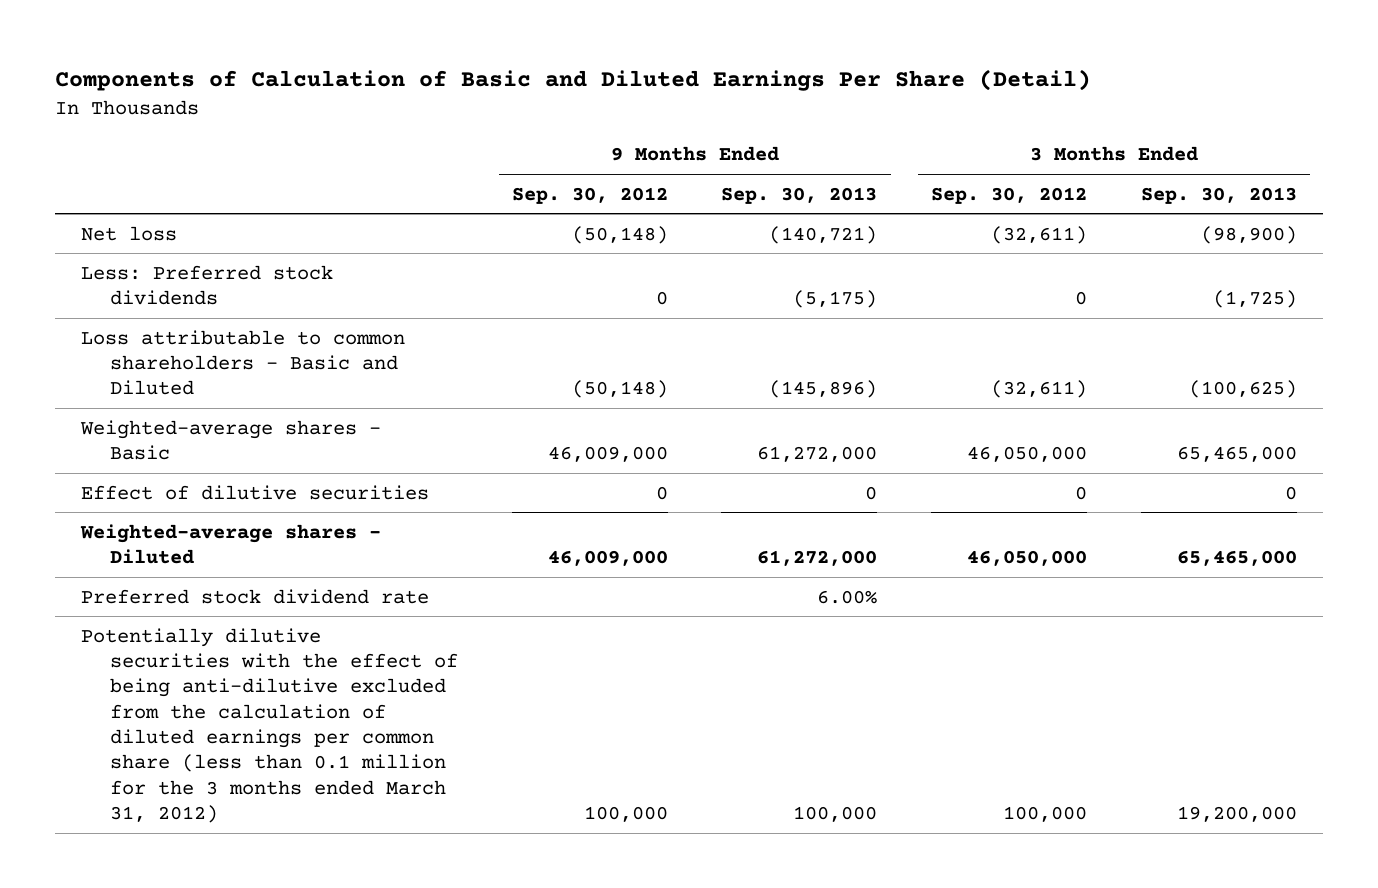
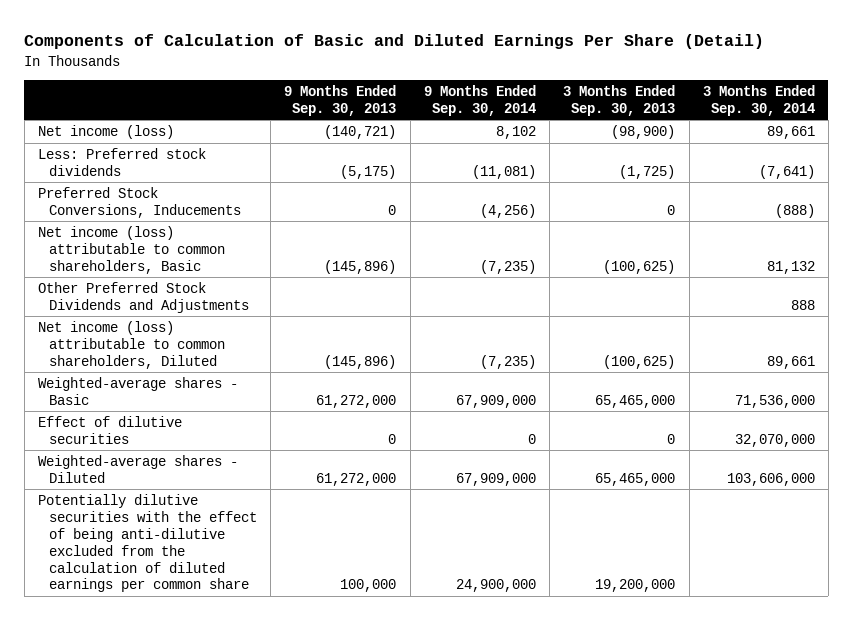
[511,186,668,204] Sep. 30, 2012 -> none
[931,186,1088,204] Sep. 30, 2012 -> none
none -> [423,84,536,116] 9 Months Ended Sep. 30, 2014
none -> [702,84,815,116] 3 Months Ended Sep. 30, 2014
[81,225,178,241] Net loss -> [38,124,175,139] Net income (loss)
none -> [38,186,242,218] Preferred Stock Conversions, Inducements
[81,329,406,396] Loss attributable to common shareholders - Basic and Diluted -> [38,225,226,274] Net income (loss) attributable to common shareholders, Basic
none -> [38,281,250,313] Other Preferred Stock Dividends and Adjustments
none -> [38,320,226,369] Net income (loss) attributable to common shareholders, Diluted
[81,588,430,604] Preferred stock dividend rate -> none
[81,627,459,823] Potentially dilutive securities with the effect of being anti-dilutive excluded from the calculation of diluted earnings per common share (less than 0.1 million for the 3 months ended March 31, 2012) -> [38,493,258,593] Potentially dilutive securities with the effect of being anti-dilutive excluded from the calculation of diluted earnings per common share

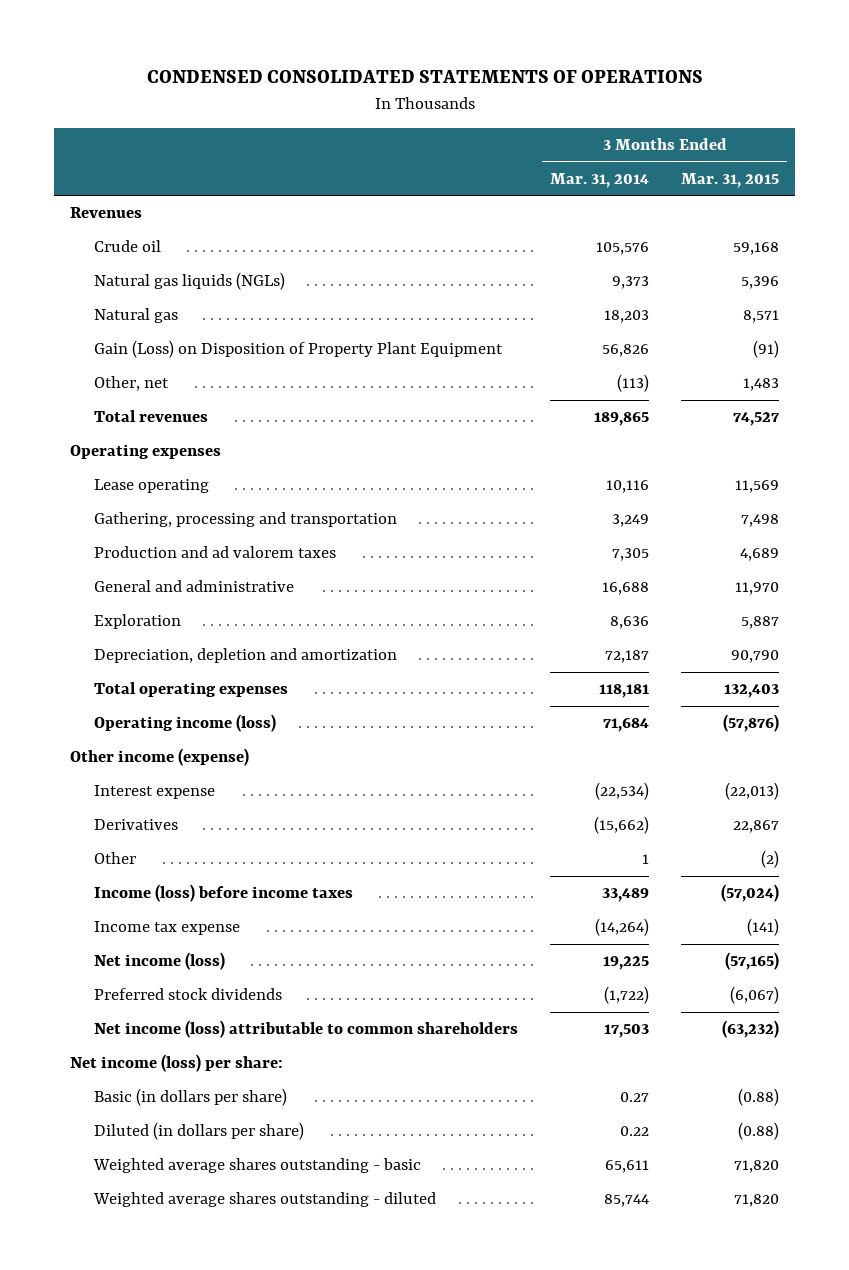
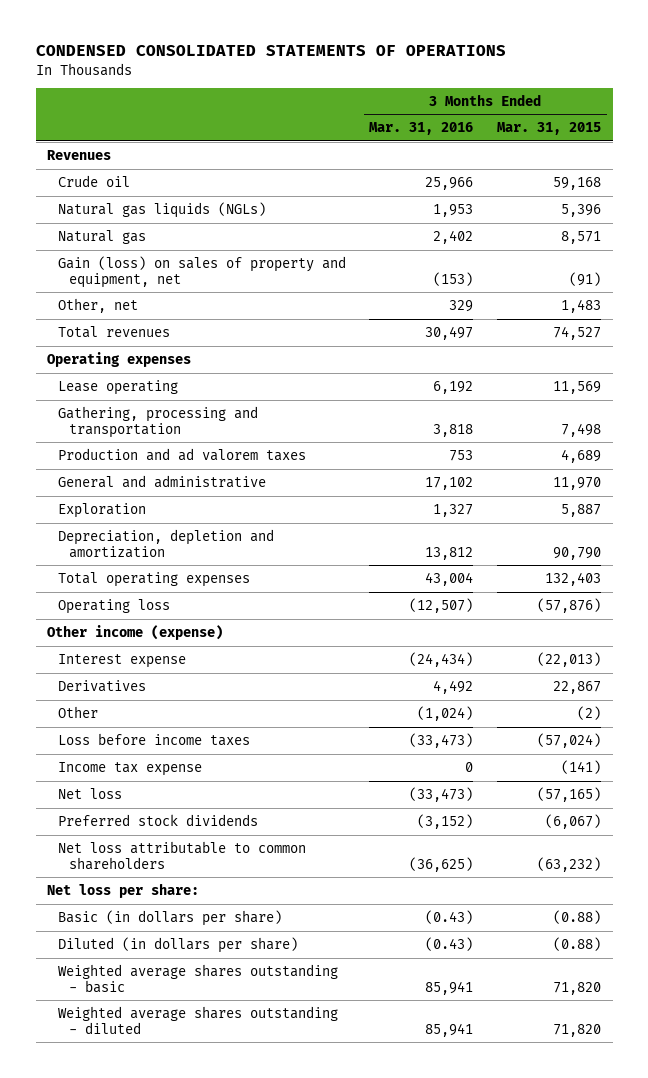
[550,172,650,188] Mar. 31, 2014 -> none
none -> [369,122,474,136] Mar. 31, 2016
[94,340,504,359] Gain (Loss) on Disposition of Property Plant Equipment -> [57,255,346,288] Gain (loss) on sales of property and equipment, net
[94,714,277,733] Operating income (loss) -> [57,598,170,614] Operating loss
[94,884,354,903] Income (loss) before income taxes -> [57,732,250,746] Loss before income taxes
[94,952,226,971] Net income (loss) -> [57,787,122,799] Net loss
[94,1020,519,1039] Net income (loss) attributable to common shareholders -> [57,840,306,870] Net loss attributable to common shareholders
[70,1054,284,1073] Net income (loss) per share: -> [47,882,200,898] Net loss per share:

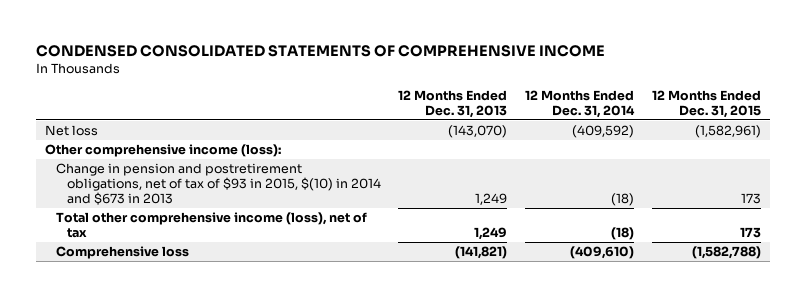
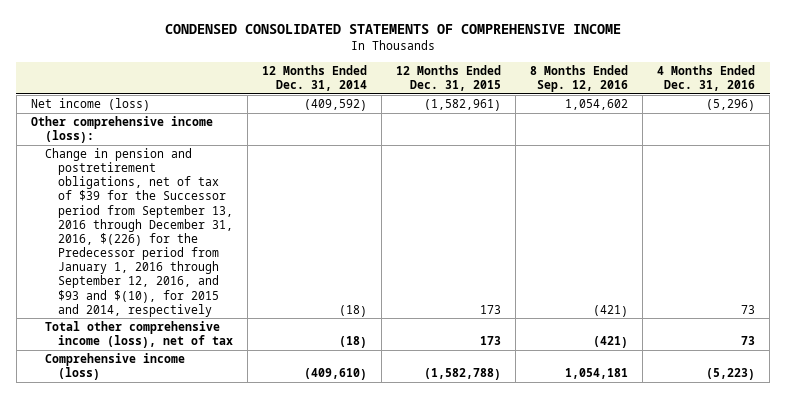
[398,89,508,118] 12 Months Ended Dec. 31, 2013 -> none
none -> [530,65,629,93] 8 Months Ended Sep. 12, 2016
none -> [657,65,756,92] 4 Months Ended Dec. 31, 2016
[45,125,99,137] Net loss -> [30,98,150,112] Net income (loss)
[55,163,381,206] Change in pension and postretirement obligations, net of tax of $93 in 2015, $(10) in 2014 and $673 in 2013 -> [44,148,234,317] Change in pension and postretirement obligations, net of tax of $39 for the Successor period from September 13, 2016 through December 31, 2016, $(226) for the Predecessor period from January 1, 2016 through September 12, 2016, and $93 and $(10), for 2015 and 2014, respectively
[55,246,189,260] Comprehensive loss -> [44,353,185,381] Comprehensive income (loss)

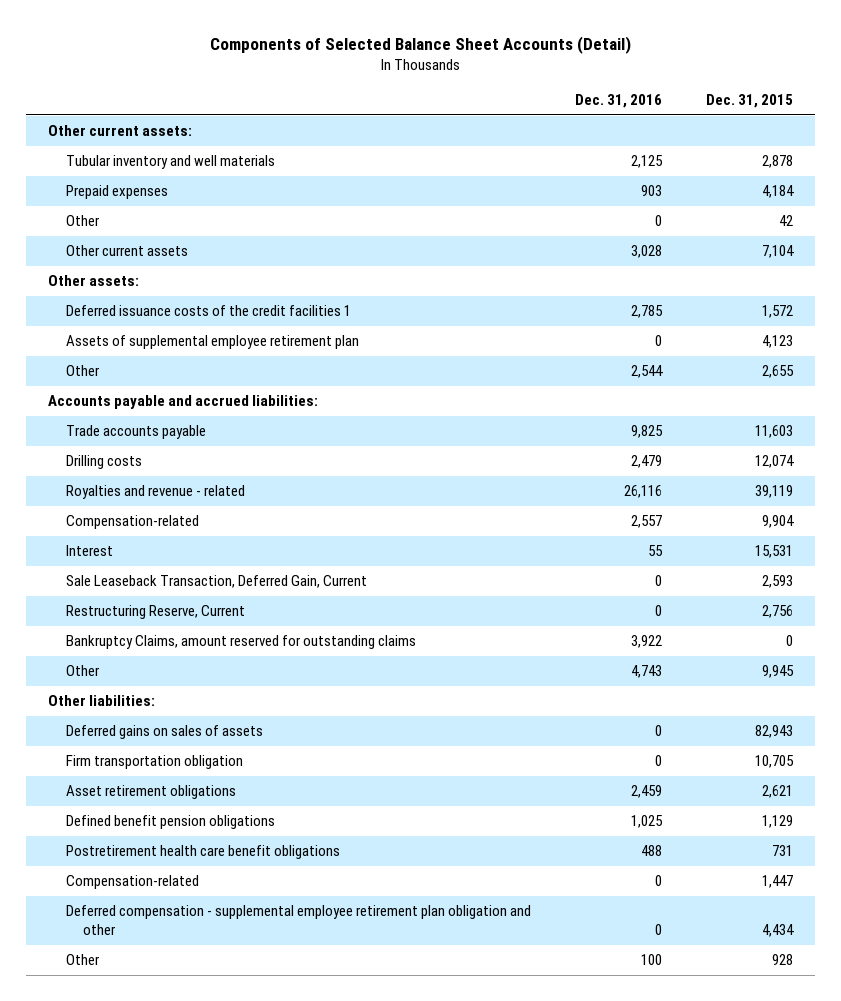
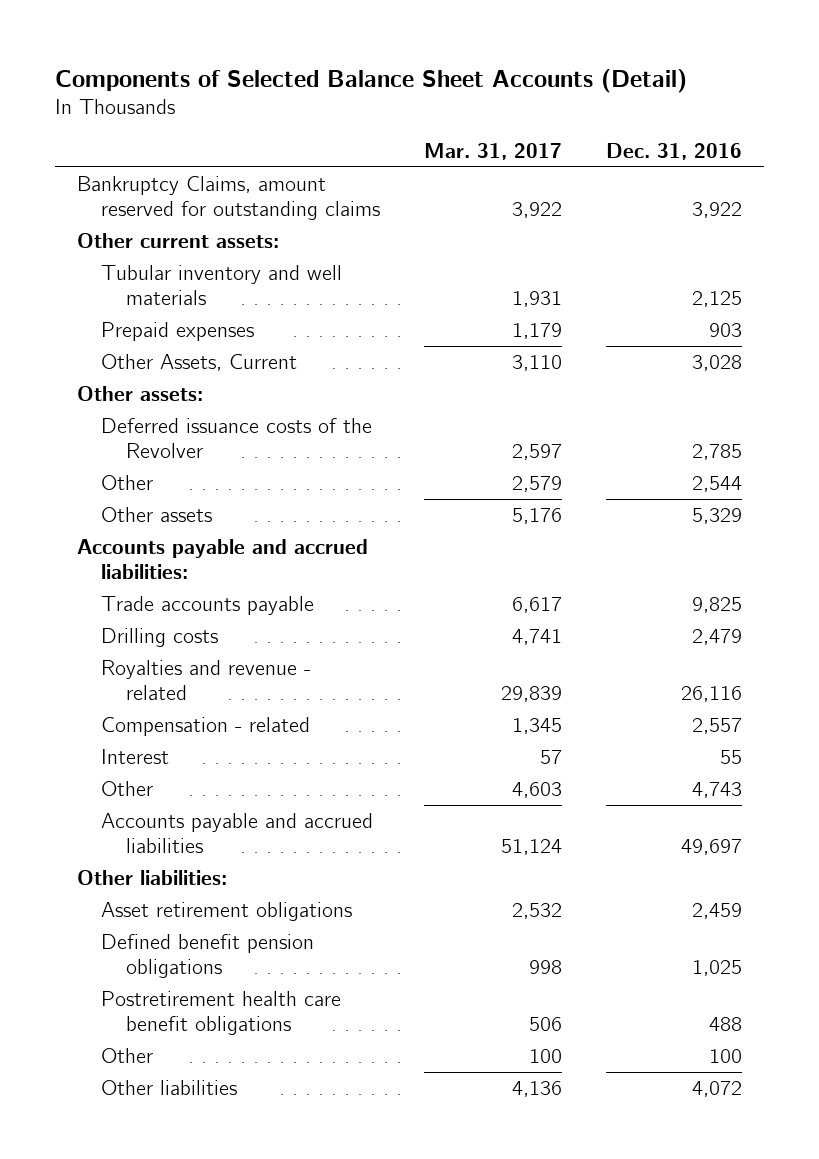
[705,94,793,109] Dec. 31, 2015 -> none
none -> [424,142,563,160] Mar. 31, 2017
[65,635,416,650] Bankruptcy Claims, amount reserved for outstanding claims -> [76,176,381,221] Bankruptcy Claims, amount reserved for outstanding claims
[65,215,100,227] Other -> none
[65,245,188,257] Other current assets -> [101,354,298,372] Other Assets, Current
[65,335,359,350] Assets of supplemental employee retirement plan -> none
[65,305,351,317] Deferred issuance costs of the credit facilities 1 -> [101,418,373,459] Deferred issuance costs of the Revolver
none -> [101,507,213,523] Other assets
[65,515,199,530] Compensation-related -> [101,717,311,737] Compensation - related
[65,575,367,589] Sale Leaseback Transaction, Deferred Gain, Current -> none
[65,605,245,620] Restructuring Reserve, Current -> none
none -> [101,813,374,854] Accounts payable and accrued liabilities
[65,725,263,740] Deferred gains on sales of assets -> none
[65,755,243,770] Firm transportation obligation -> none
[65,875,199,890] Compensation-related -> none
[65,905,531,936] Deferred compensation - supplemental employee retirement plan obligation and other -> none
none -> [101,1080,238,1096] Other liabilities

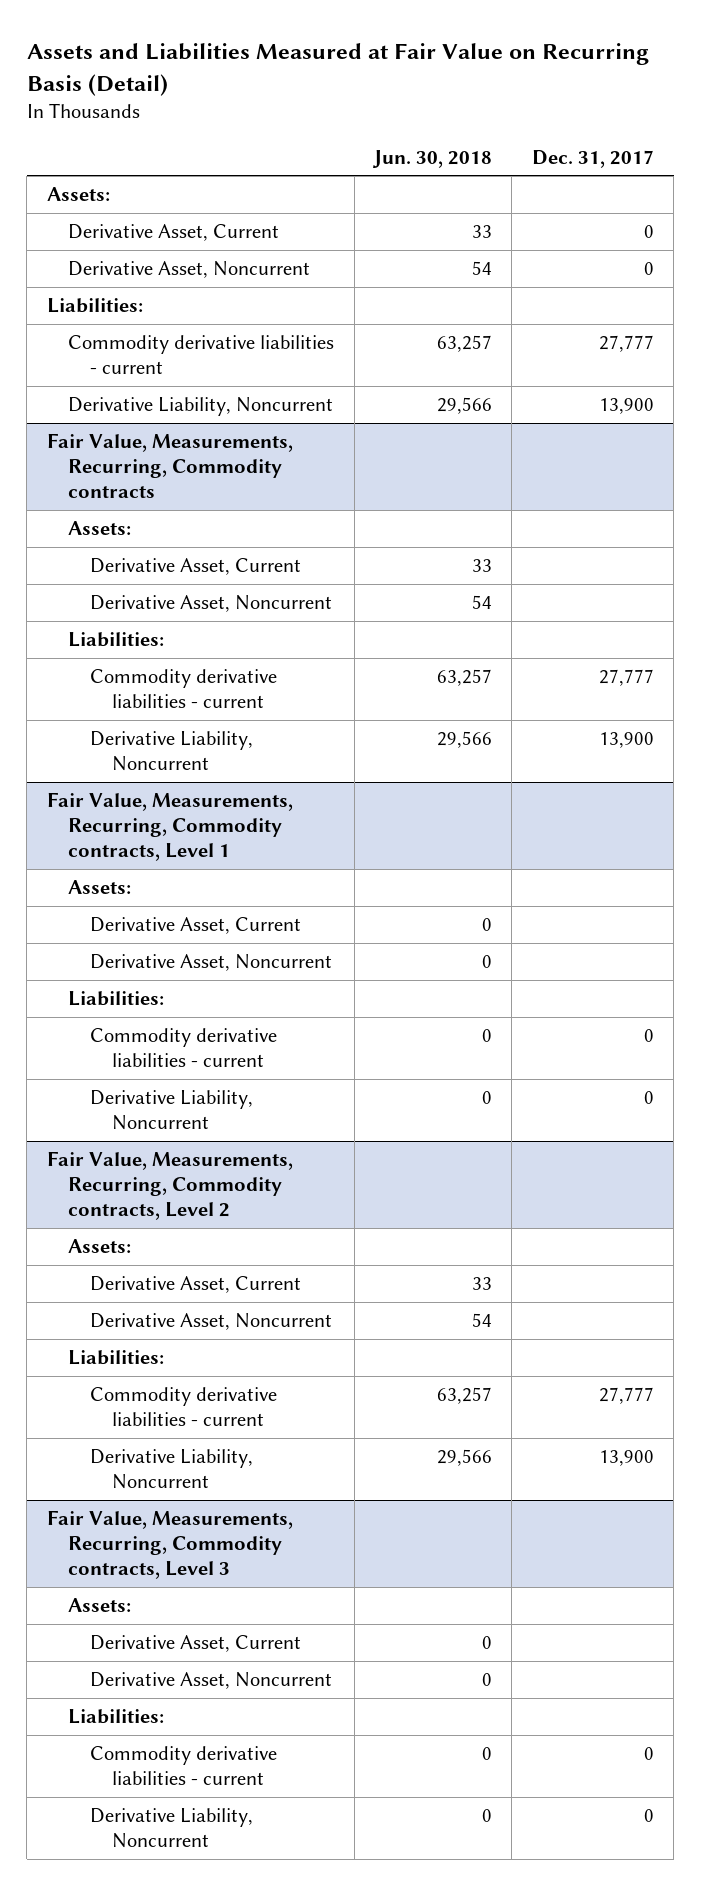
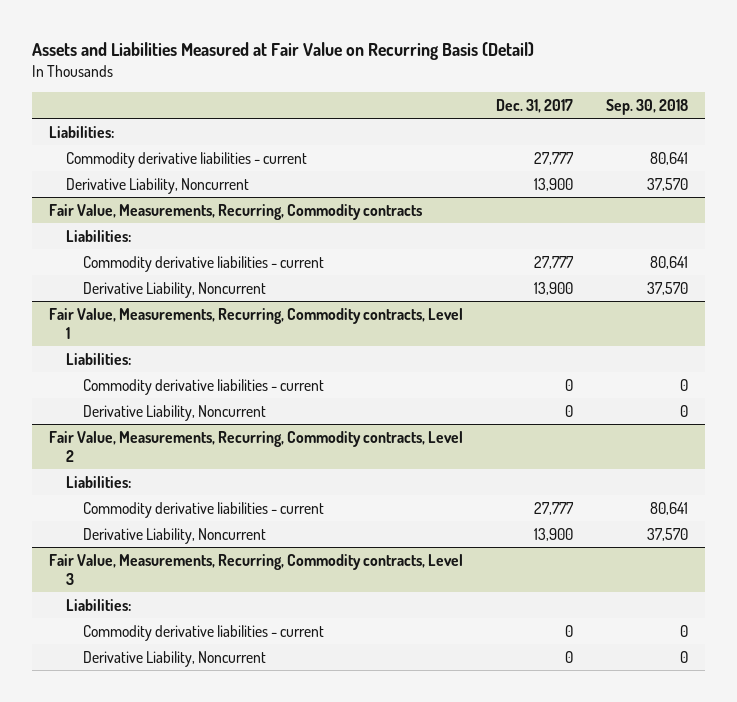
[372,149,493,168] Jun. 30, 2018 -> none
none -> [606,98,689,115] Sep. 30, 2018
[46,187,110,202] Assets: -> none
[68,224,280,242] Derivative Asset, Current -> none
[68,261,311,279] Derivative Asset, Noncurrent -> none
[68,521,132,536] Assets: -> none
[90,558,302,576] Derivative Asset, Current -> none
[90,595,333,613] Derivative Asset, Noncurrent -> none
[68,880,132,895] Assets: -> none
[90,917,302,935] Derivative Asset, Current -> none
[90,954,333,972] Derivative Asset, Noncurrent -> none
[68,1239,132,1254] Assets: -> none
[90,1276,302,1294] Derivative Asset, Current -> none
[90,1313,333,1331] Derivative Asset, Noncurrent -> none
[68,1598,132,1613] Assets: -> none
[90,1635,302,1653] Derivative Asset, Current -> none
[90,1672,333,1690] Derivative Asset, Noncurrent -> none

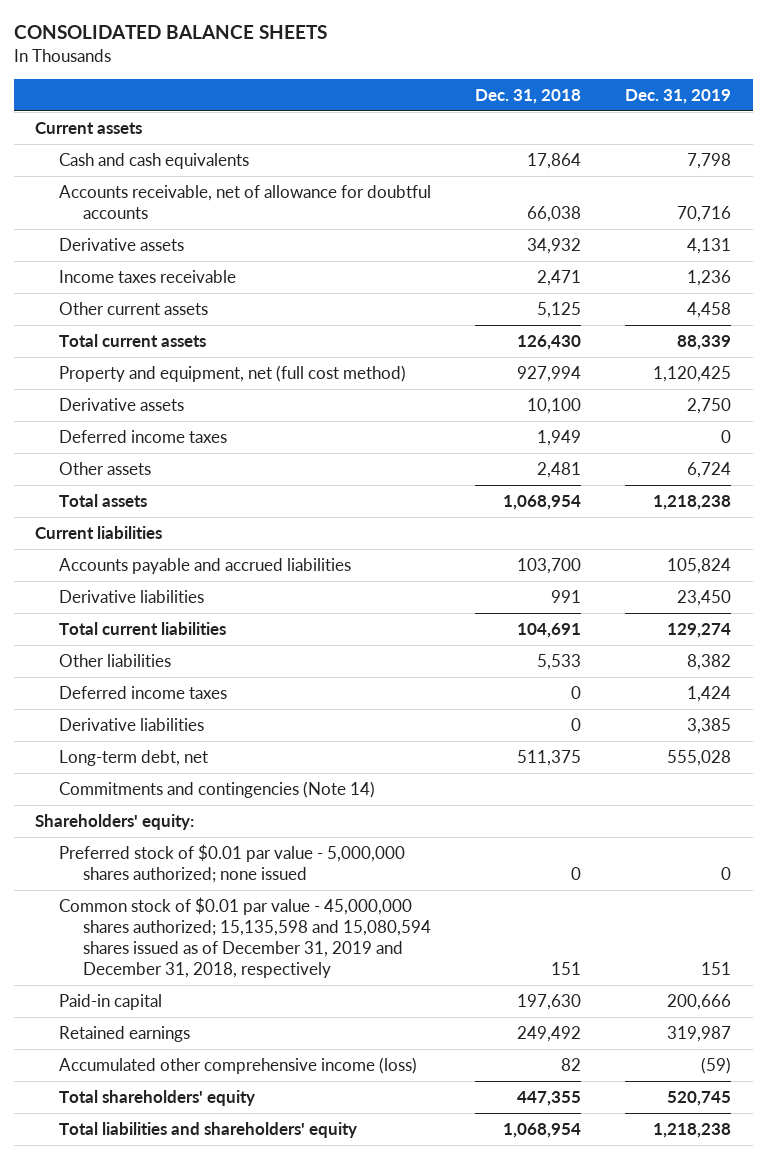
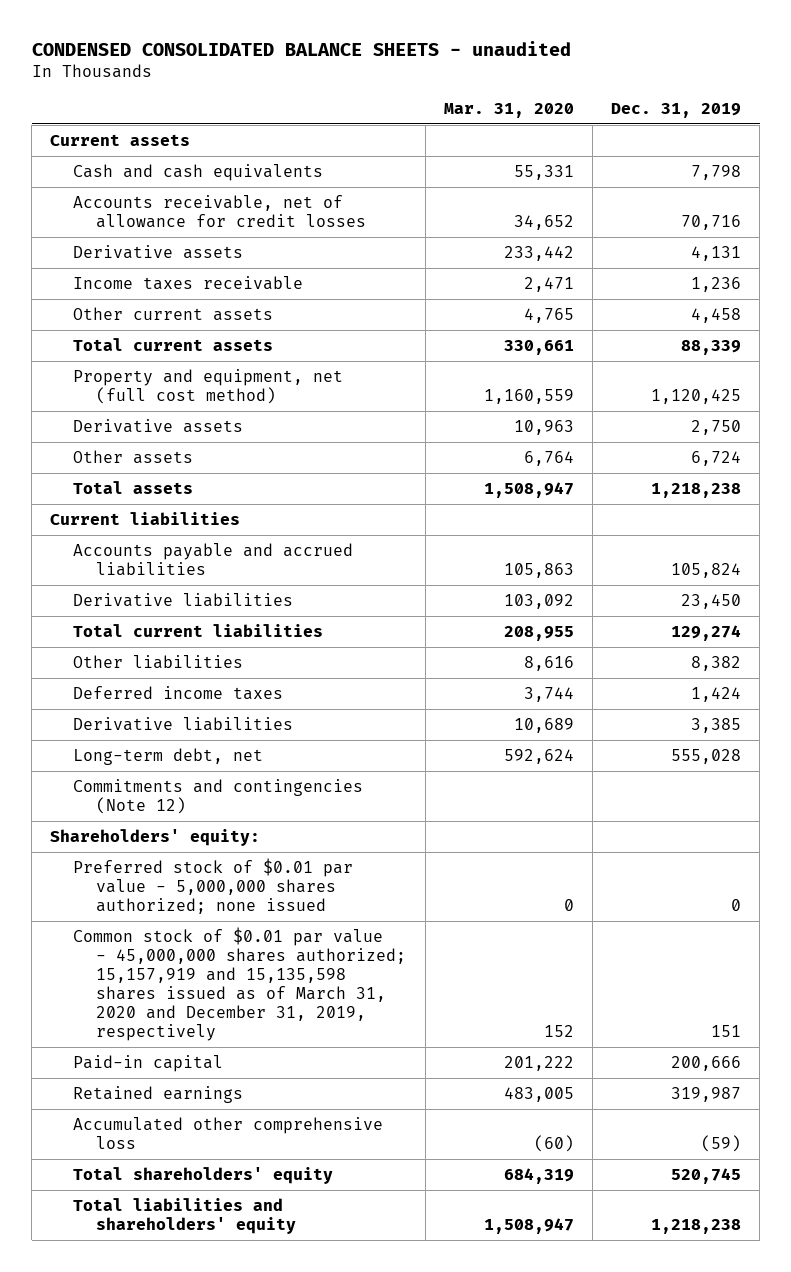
[13,25,327,40] CONSOLIDATED BALANCE SHEETS -> [31,41,571,57] CONDENSED CONSOLIDATED BALANCE SHEETS - unaudited
[475,88,582,104] Dec. 31, 2018 -> none
none -> [443,103,574,119] Mar. 31, 2020
[59,185,432,220] Accounts receivable, net of allowance for doubtful accounts -> [73,194,367,228] Accounts receivable, net of allowance for credit losses
[59,430,228,444] Deferred income taxes -> none
[59,781,376,799] Commitments and contingencies (Note 14) -> [73,778,364,814] Commitments and contingencies (Note 12)
[59,897,432,979] Common stock of $0.01 par value - 45,000,000 shares authorized; 15,135,598 and 15,080,594 shares issued as of December 31, 2019 and December 31, 2018, respectively -> [73,926,407,1042] Common stock of $0.01 par value - 45,000,000 shares authorized; 15,157,919 and 15,135,598 shares issued as of March 31, 2020 and December 31, 2019, respectively
[59,1057,418,1075] Accumulated other comprehensive income (loss) -> [73,1116,384,1149] Accumulated other comprehensive loss

